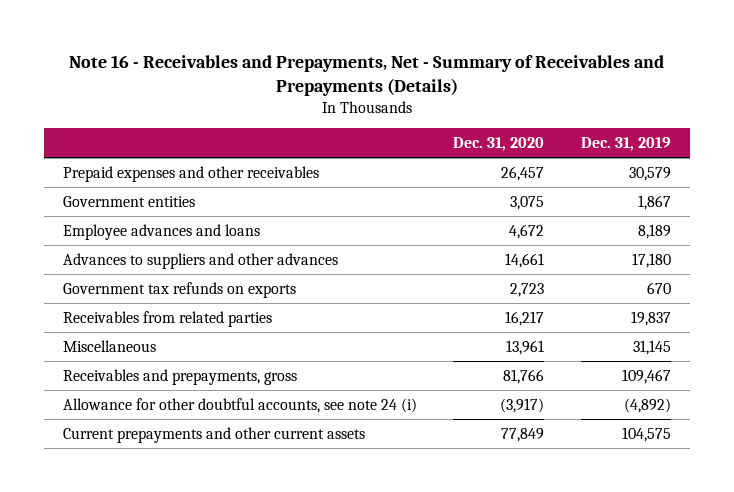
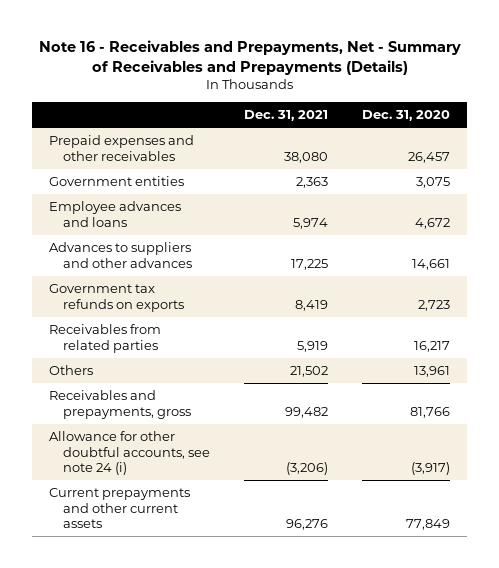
[581,136,672,151] Dec. 31, 2019 -> none
none -> [244,109,329,121] Dec. 31, 2021
[62,339,156,352] Miscellaneous -> [49,364,94,375] Others

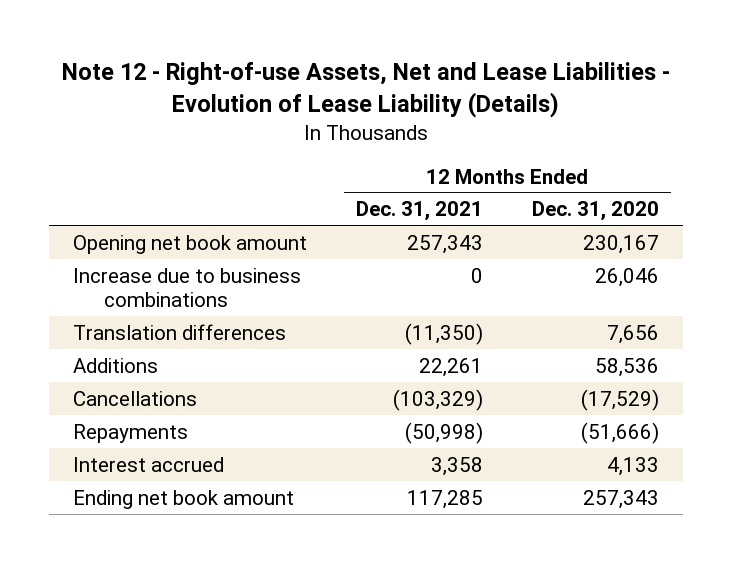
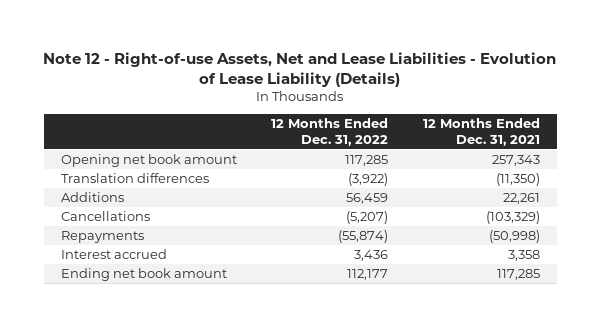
[531,201,659,222] Dec. 31, 2020 -> none
none -> [271,118,389,146] 12 Months Ended Dec. 31, 2022
[72,267,301,307] Increase due to business combinations -> none

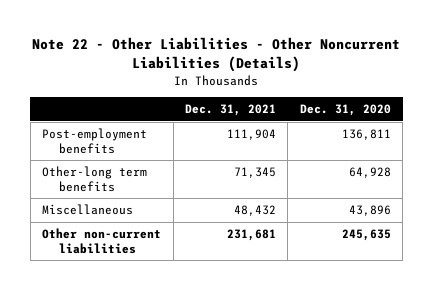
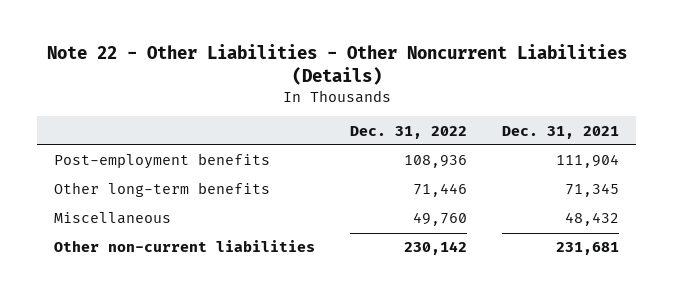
[299,104,391,117] Dec. 31, 2020 -> none
none -> [350,125,468,139] Dec. 31, 2022
[42,166,148,192] Other-long term benefits -> [54,182,271,198] Other long-term benefits

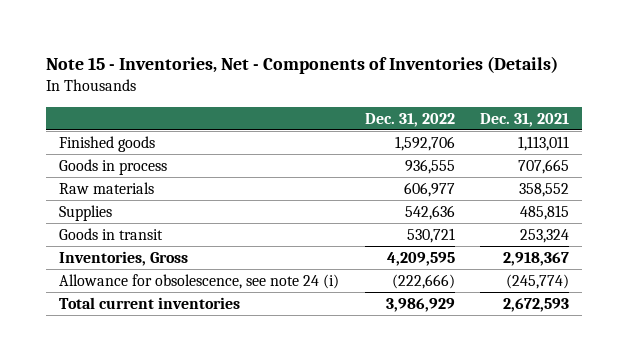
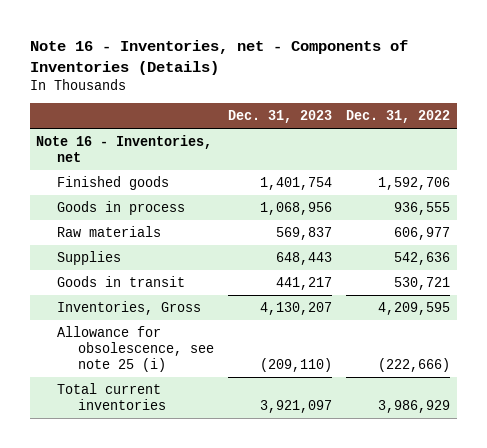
[46,56,559,75] Note 15 - Inventories, Net - Components of Inventories (Details) -> [29,39,408,75] Note 16 - Inventories, net - Components of Inventories (Details)
[480,112,570,127] Dec. 31, 2021 -> none
none -> [228,110,333,124] Dec. 31, 2023
none -> [36,134,213,162] Note 16 - Inventories, net
[58,273,339,289] Allowance for obsolescence, see note 24 (i) -> [57,325,215,372] Allowance for obsolescence, see note 25 (i)

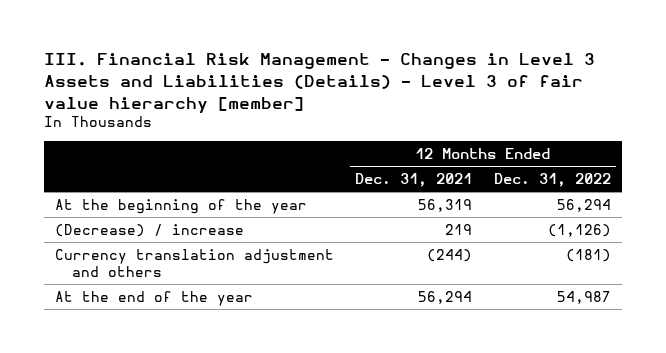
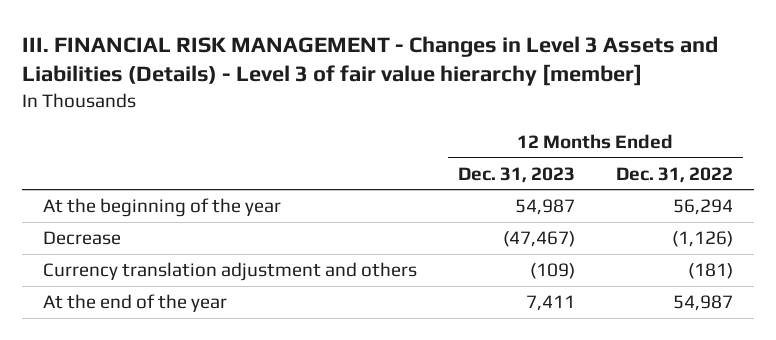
[43,53,595,114] III. Financial Risk Management - Changes in Level 3 Assets and Liabilities (Details) - Level 3 of fair value hierarchy [member] -> [22,35,719,87] III. FINANCIAL RISK MANAGEMENT - Changes in Level 3 Assets and Liabilities (Details) - Level 3 of fair value hierarchy [member]
[355,173,473,188] Dec. 31, 2021 -> none
none -> [457,166,575,183] Dec. 31, 2023
[54,223,244,237] (Decrease) / increase -> [42,231,121,246] Decrease

